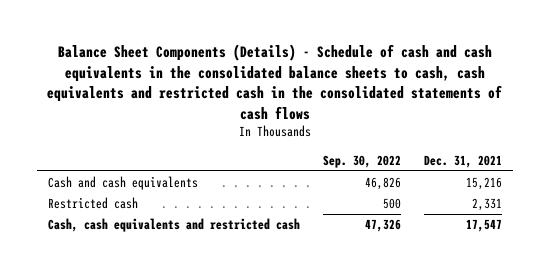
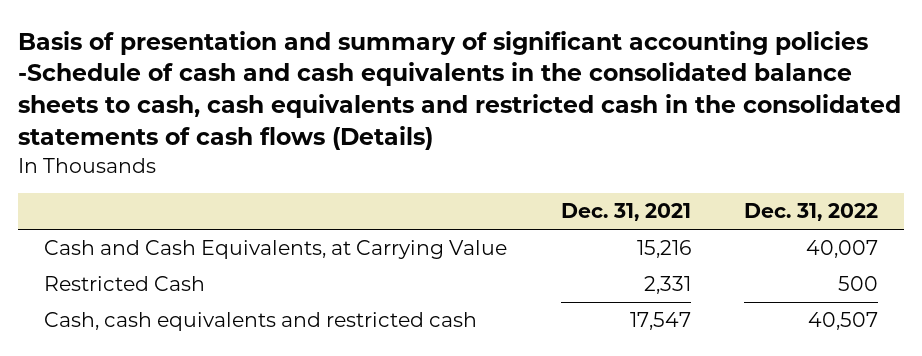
[46,44,502,120] Balance Sheet Components (Details) - Schedule of cash and cash equivalents in the consolidated balance sheets to cash, cash equivalents and restricted cash in the consolidated statements of cash flows -> [17,30,901,150] Basis of presentation and summary of significant accounting policies -Schedule of cash and cash equivalents in the consolidated balance sheets to cash, cash equivalents and restricted cash in the consolidated statements of cash flows (Details)
[322,154,401,168] Sep. 30, 2022 -> none
none -> [743,203,878,222] Dec. 31, 2022
[48,176,199,191] Cash and cash equivalents -> [44,240,508,260] Cash and Cash Equivalents, at Carrying Value
[48,197,139,210] Restricted cash -> [44,276,206,292] Restricted Cash

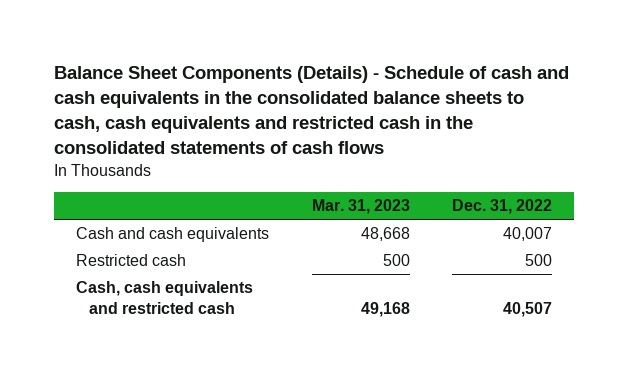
[17,30,901,150] Basis of presentation and summary of significant accounting policies -Schedule of cash and cash equivalents in the consolidated balance sheets to cash, cash equivalents and restricted cash in the consolidated statements of cash flows (Details) -> [54,66,570,155] Balance Sheet Components (Details) - Schedule of cash and cash equivalents in the consolidated balance sheets to cash, cash equivalents and restricted cash in the consolidated statements of cash flows
[560,203,691,222] Dec. 31, 2021 -> none
none -> [311,199,410,215] Mar. 31, 2023
[44,240,508,260] Cash and Cash Equivalents, at Carrying Value -> [75,227,269,243] Cash and cash equivalents
[44,276,206,292] Restricted Cash -> [75,254,186,267] Restricted cash

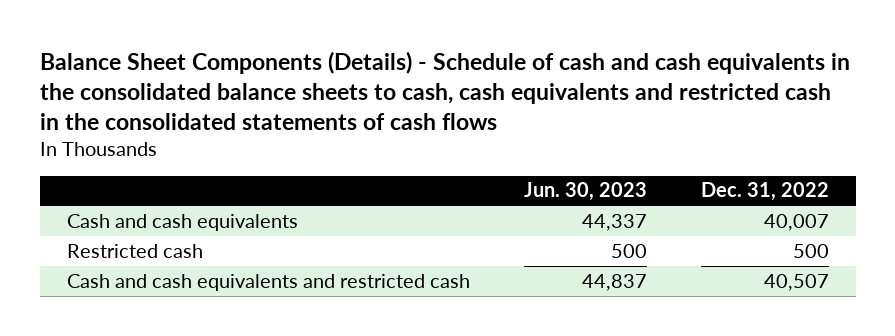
[311,199,410,215] Mar. 31, 2023 -> none
none -> [523,182,647,202] Jun. 30, 2023
[75,281,253,314] Cash, cash equivalents and restricted cash -> [66,273,470,291] Cash and cash equivalents and restricted cash

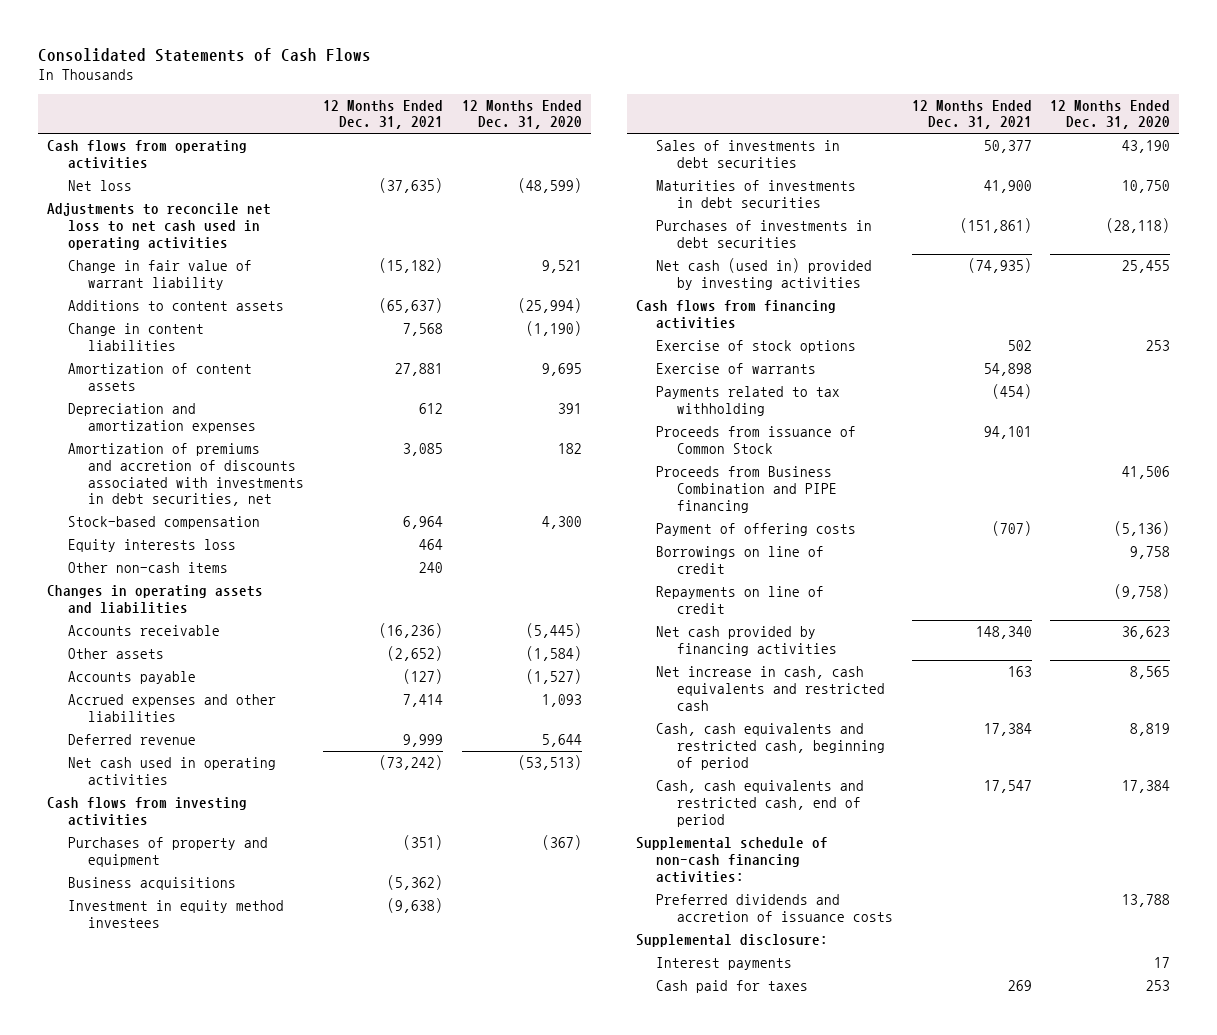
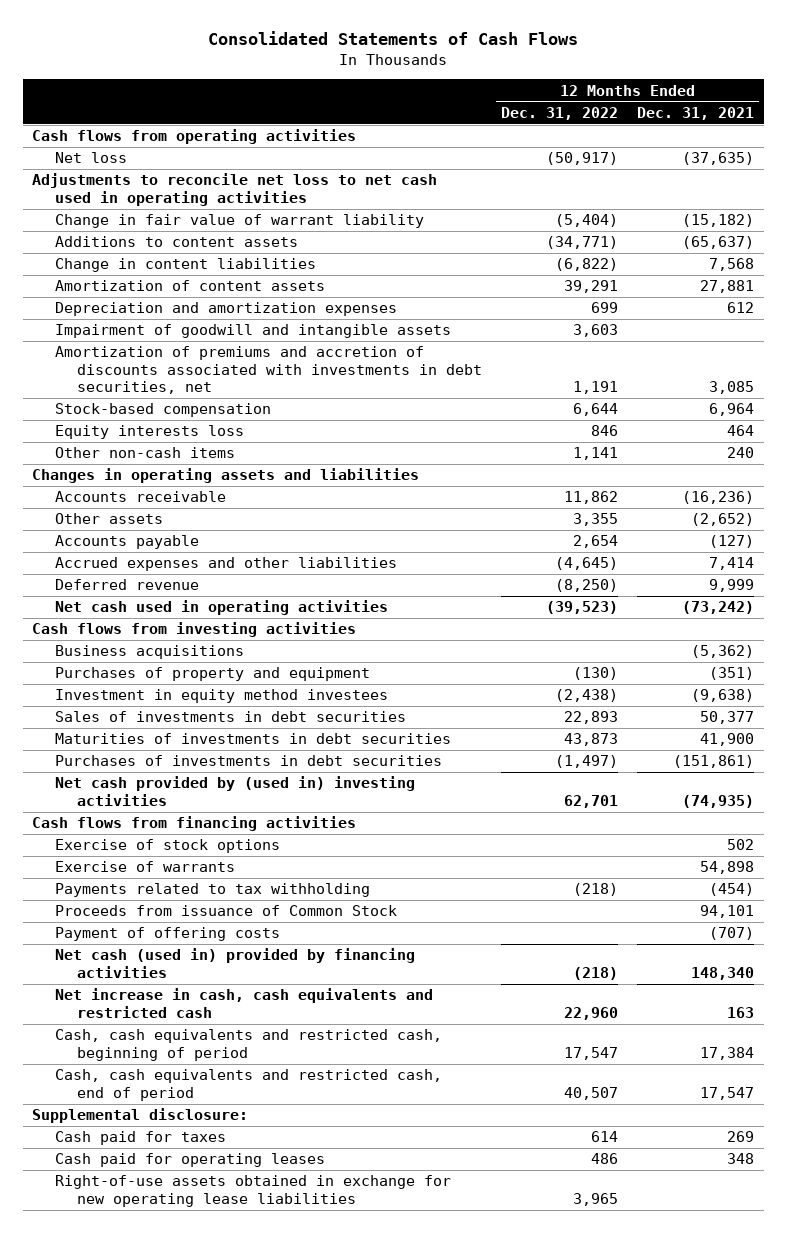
[461,99,582,130] 12 Months Ended Dec. 31, 2020 -> none
none -> [501,106,619,120] Dec. 31, 2022
none -> [54,324,451,339] Impairment of goodwill and intangible assets
[67,837,268,867] Purchases of property and equipment -> [54,667,370,682] Purchases of property and equipment
[656,258,873,290] Net cash (used in) provided by investing activities -> [54,776,415,806] Net cash provided by (used in) investing activities
[656,466,837,513] Proceeds from Business Combination and PIPE financing -> none
[656,546,825,574] Borrowings on line of credit -> none
[656,586,825,614] Repayments on line of credit -> none
[656,626,837,656] Net cash provided by financing activities -> [54,948,415,978] Net cash (used in) provided by financing activities
[635,837,828,883] Supplemental schedule of non-cash financing activities: -> none
[656,894,893,922] Preferred dividends and accretion of issuance costs -> none
[656,957,793,971] Interest payments -> none
none -> [54,1153,325,1168] Cash paid for operating leases
none -> [54,1175,451,1207] Right-of-use assets obtained in exchange for new operating lease liabilities

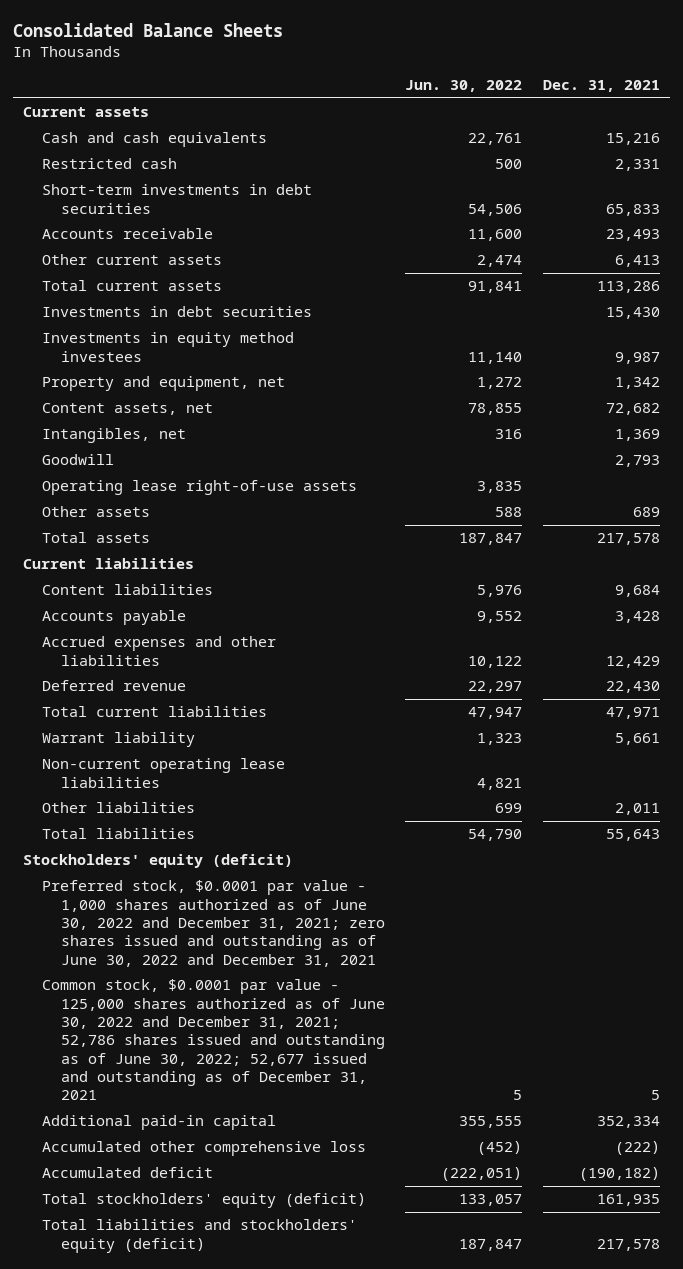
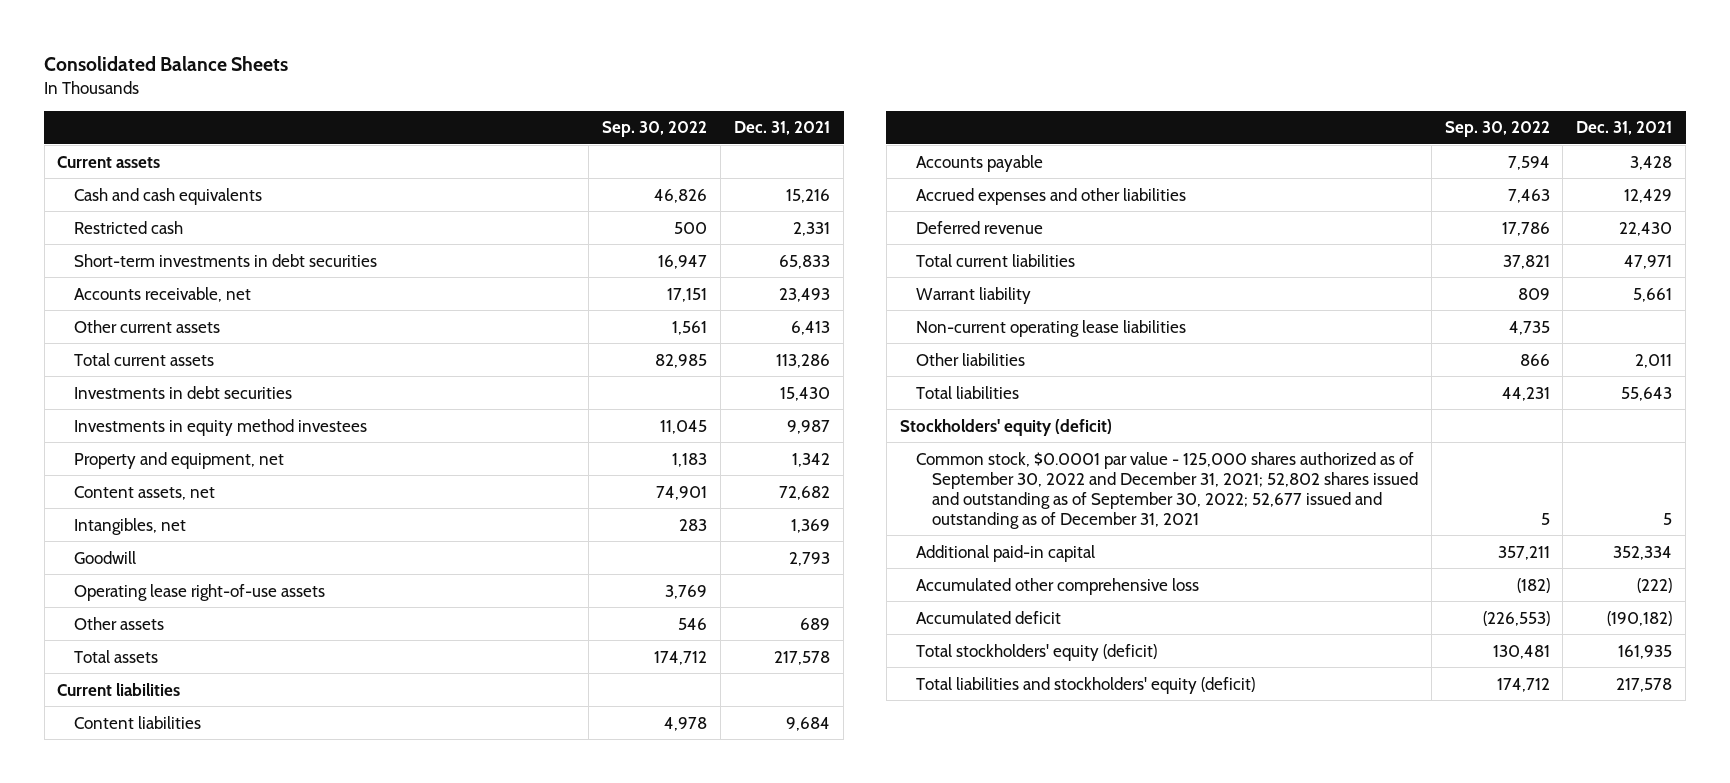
[405,80,523,93] Jun. 30, 2022 -> none
none -> [602,121,708,138] Sep. 30, 2022
[42,228,214,240] Accounts receivable -> [73,286,251,302] Accounts receivable, net
[42,880,386,967] Preferred stock, $0.0001 par value - 1,000 shares authorized as of June 30, 2022 and December 31, 2021; zero shares issued and outstanding as of June 30, 2022 and December 31, 2021 -> none
[42,979,386,1101] Common stock, $0.0001 par value - 125,000 shares authorized as of June 30, 2022 and December 31, 2021; 52,786 shares issued and outstanding as of June 30, 2022; 52,677 issued and outstanding as of December 31, 2021 -> [915,451,1418,529] Common stock, $0.0001 par value - 125,000 shares authorized as of September 30, 2022 and December 31, 2021; 52,802 shares issued and outstanding as of September 30, 2022; 52,677 issued and outstanding as of December 31, 2021

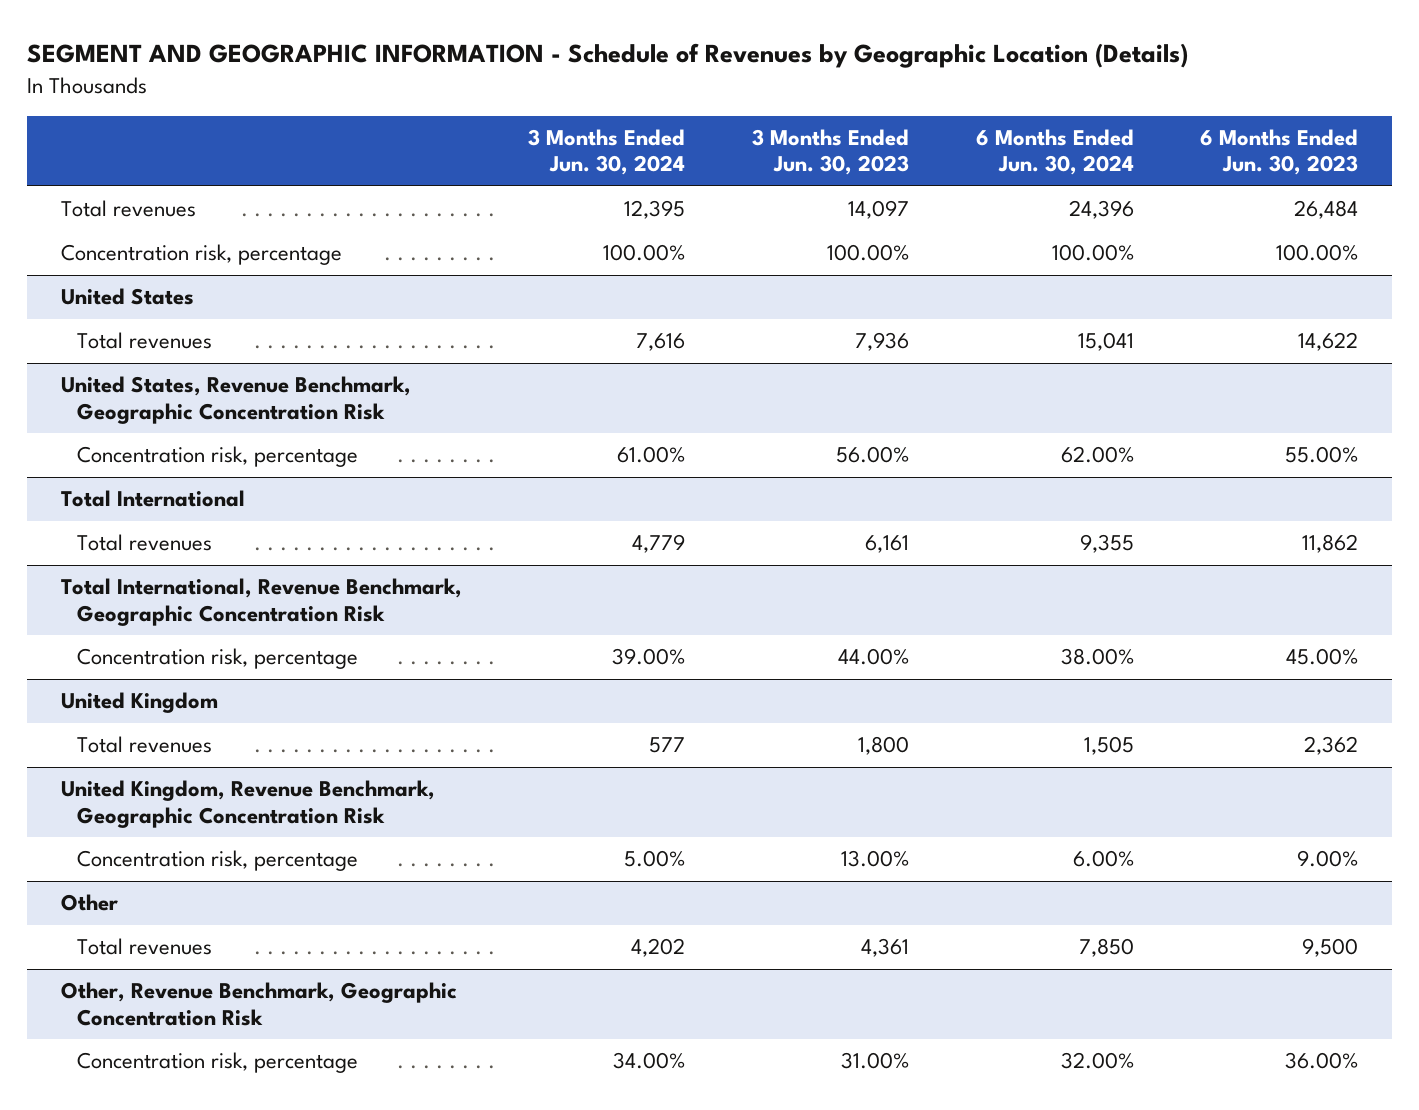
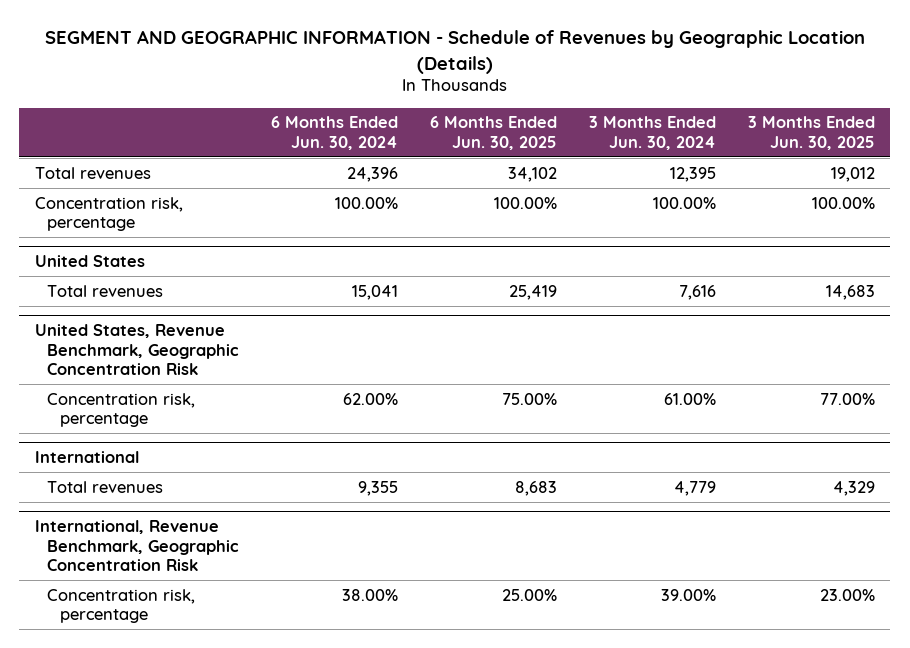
[752,128,910,176] 3 Months Ended Jun. 30, 2023 -> none
[1200,128,1359,176] 6 Months Ended Jun. 30, 2023 -> none
none -> [430,116,558,150] 6 Months Ended Jun. 30, 2025
none -> [747,116,875,150] 3 Months Ended Jun. 30, 2025
[60,490,245,508] Total International -> [34,451,139,464] International
[60,578,462,626] Total International, Revenue Benchmark, Geographic Concentration Risk -> [34,520,240,572] International, Revenue Benchmark, Geographic Concentration Risk
[60,692,218,714] United Kingdom -> none
[76,736,212,754] Total revenues -> none
[60,780,435,828] United Kingdom, Revenue Benchmark, Geographic Concentration Risk -> none
[76,850,358,872] Concentration risk, percentage -> none
[60,894,118,912] Other -> none
[76,938,212,956] Total revenues -> none
[60,982,457,1026] Other, Revenue Benchmark, Geographic Concentration Risk -> none
[76,1052,358,1074] Concentration risk, percentage -> none

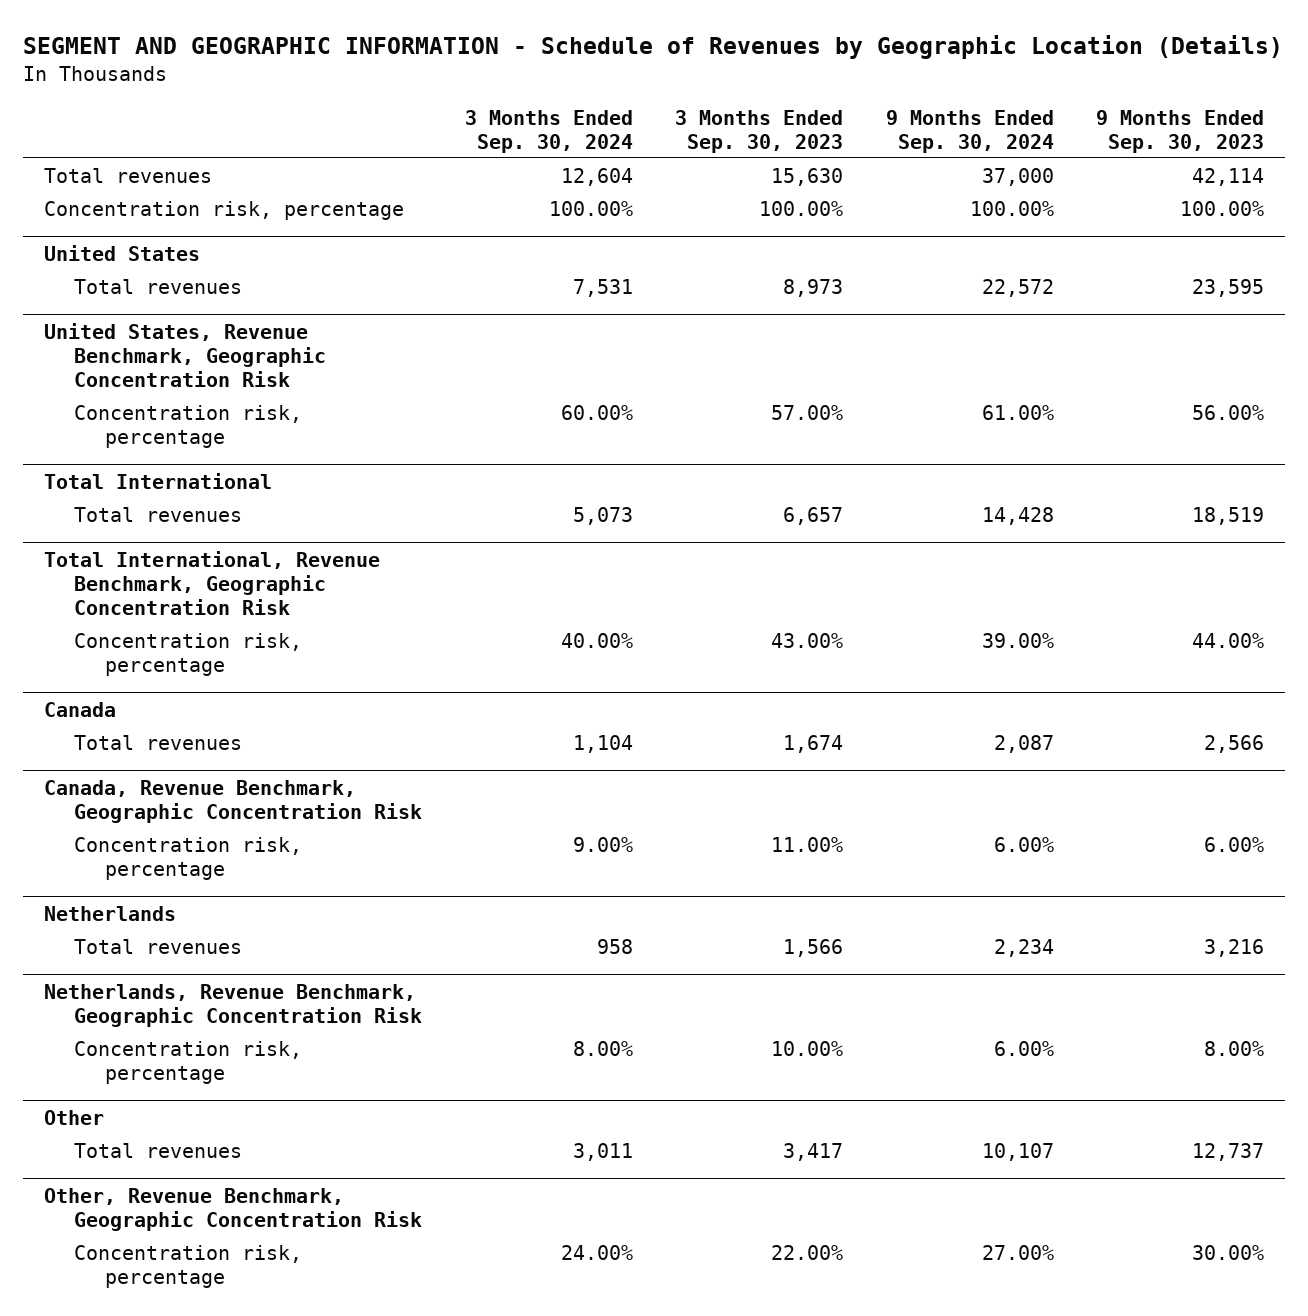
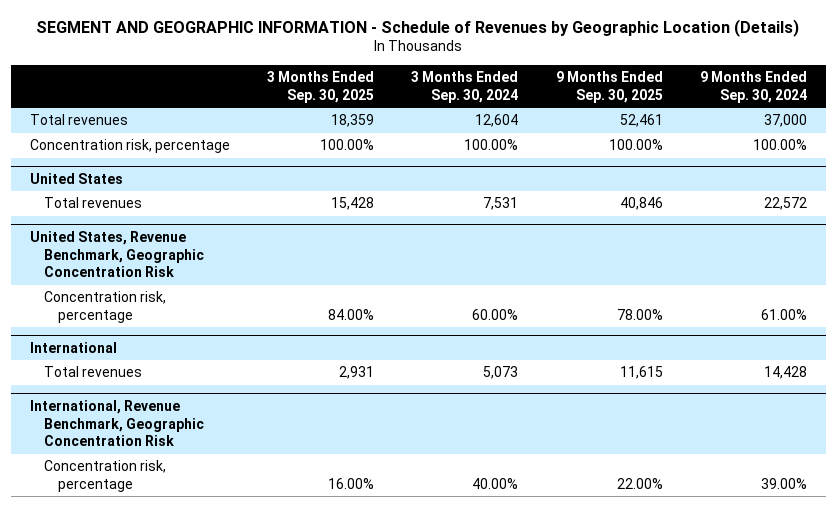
[675,109,844,153] 3 Months Ended Sep. 30, 2023 -> none
[1096,109,1265,153] 9 Months Ended Sep. 30, 2023 -> none
none -> [267,71,375,103] 3 Months Ended Sep. 30, 2025
none -> [555,71,663,103] 9 Months Ended Sep. 30, 2025
[43,472,272,489] Total International -> [29,342,117,354] International
[43,550,380,615] Total International, Revenue Benchmark, Geographic Concentration Risk -> [29,400,204,447] International, Revenue Benchmark, Geographic Concentration Risk
[43,701,116,717] Canada -> none
[74,734,243,750] Total revenues -> none
[43,779,423,823] Canada, Revenue Benchmark, Geographic Concentration Risk -> none
[74,836,303,880] Concentration risk, percentage -> none
[43,905,176,921] Netherlands -> none
[74,938,243,954] Total revenues -> none
[43,983,423,1027] Netherlands, Revenue Benchmark, Geographic Concentration Risk -> none
[74,1040,303,1084] Concentration risk, percentage -> none
[43,1109,104,1125] Other -> none
[74,1142,243,1158] Total revenues -> none
[43,1187,423,1231] Other, Revenue Benchmark, Geographic Concentration Risk -> none
[74,1244,303,1288] Concentration risk, percentage -> none

